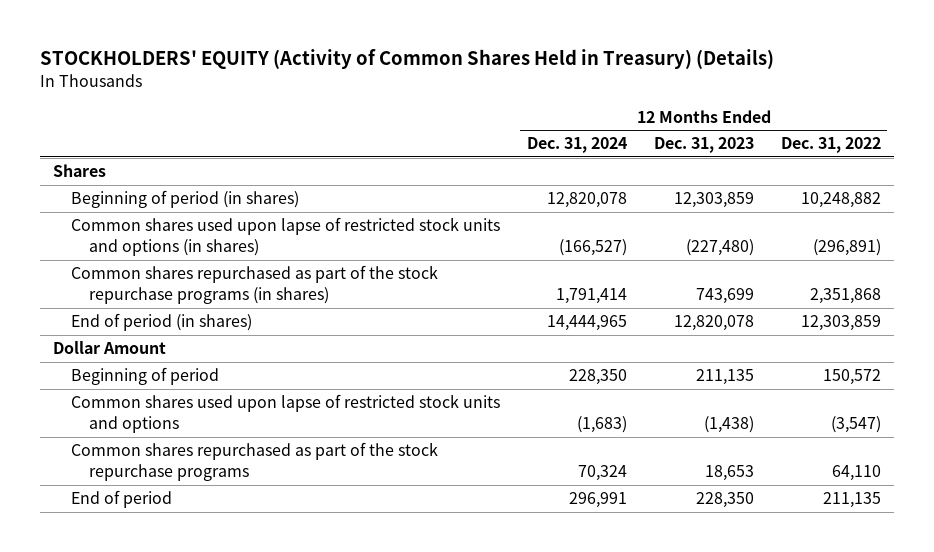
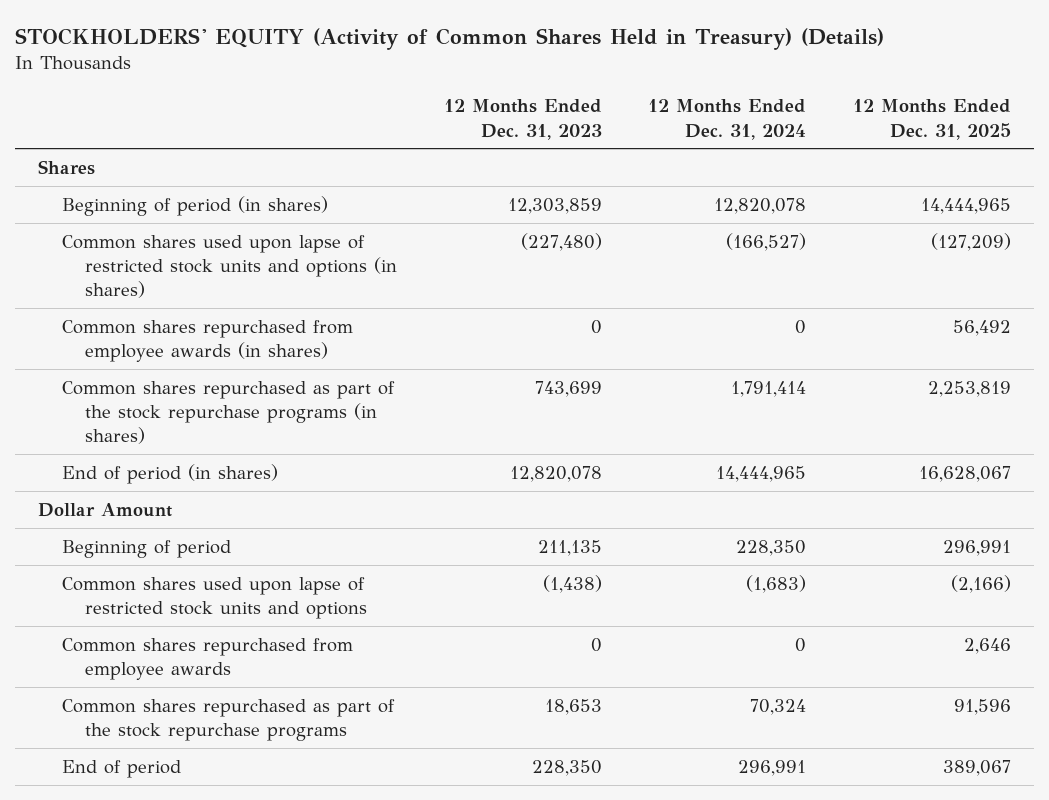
[780,137,881,154] Dec. 31, 2022 -> none
none -> [853,99,1012,140] 12 Months Ended Dec. 31, 2025
none -> [61,319,353,362] Common shares repurchased from employee awards (in shares)
none -> [61,637,353,680] Common shares repurchased from employee awards

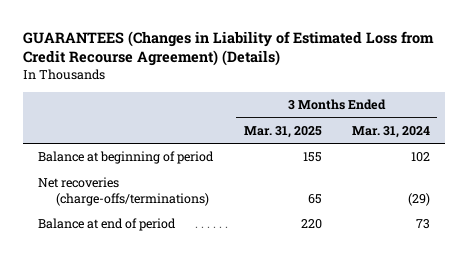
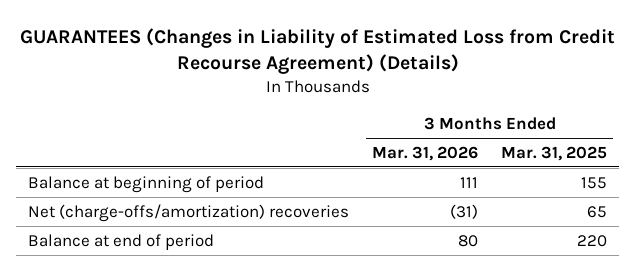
[351,126,430,139] Mar. 31, 2024 -> none
none -> [372,145,479,161] Mar. 31, 2026
[38,177,209,207] Net recoveries (charge-offs/terminations) -> [27,203,349,222] Net (charge-offs/amortization) recoveries

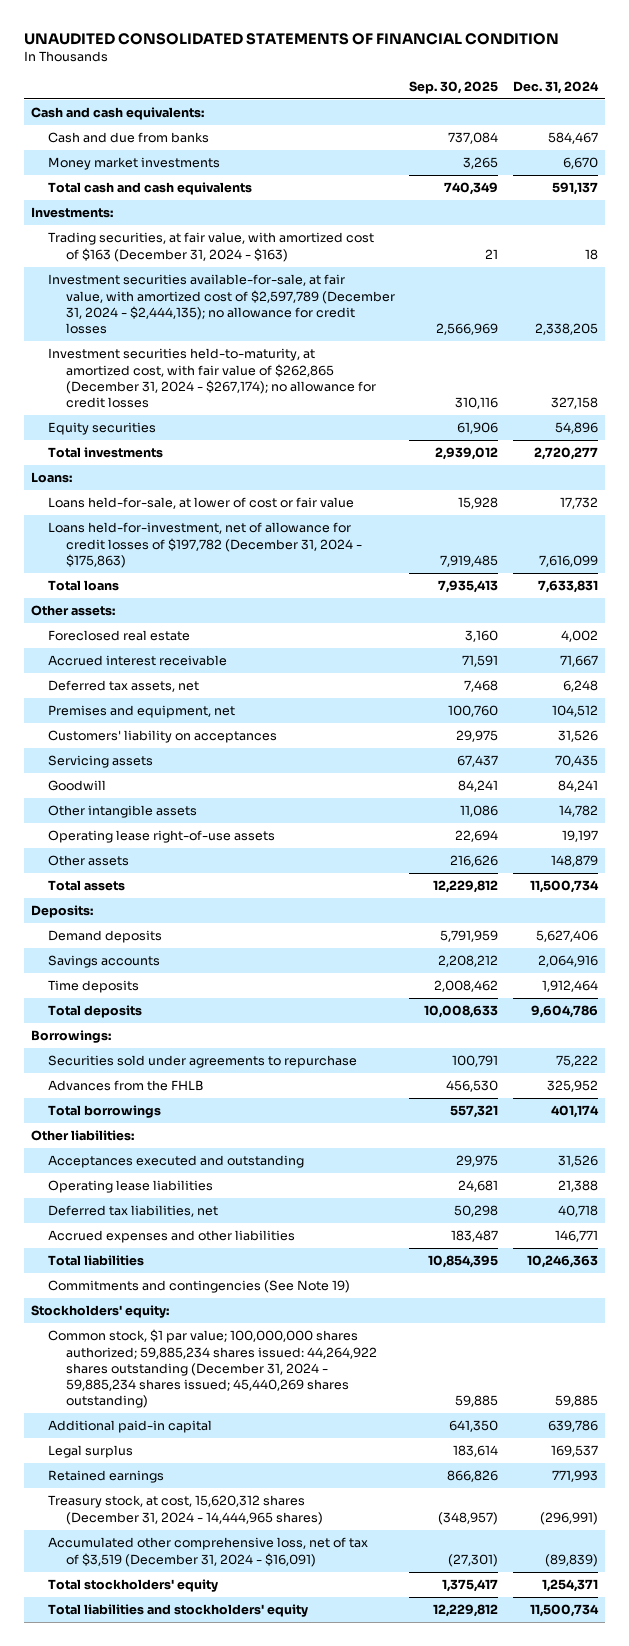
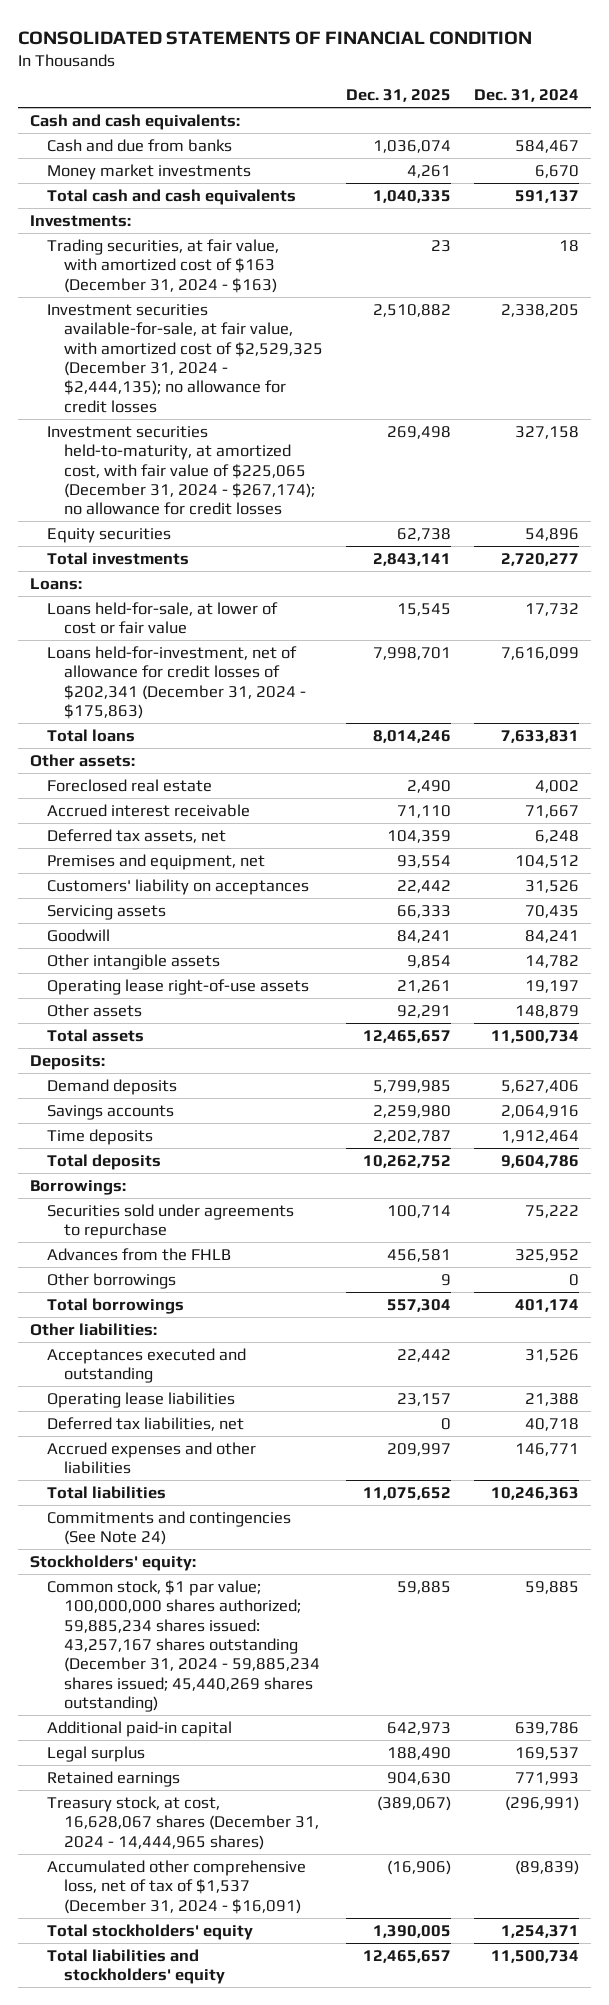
[23,32,559,45] UNAUDITED CONSOLIDATED STATEMENTS OF FINANCIAL CONDITION -> [18,30,533,45] CONSOLIDATED STATEMENTS OF FINANCIAL CONDITION
[409,80,499,94] Sep. 30, 2025 -> none
none -> [345,88,451,102] Dec. 31, 2025
[48,274,395,334] Investment securities available-for-sale, at fair value, with amortized cost of $2,597,789 (December 31, 2024 - $2,444,135); no allowance for credit losses -> [46,303,323,413] Investment securities available-for-sale, at fair value, with amortized cost of $2,529,325 (December 31, 2024 - $2,444,135); no allowance for credit losses
[48,348,376,408] Investment securities held-to-maturity, at amortized cost, with fair value of $262,865 (December 31, 2024 - $267,174); no allowance for credit losses -> [46,425,315,516] Investment securities held-to-maturity, at amortized cost, with fair value of $225,065 (December 31, 2024 - $267,174); no allowance for credit losses
[48,522,362,568] Loans held-for-investment, net of allowance for credit losses of $197,782 (December 31, 2024 - $175,863) -> [46,645,306,719] Loans held-for-investment, net of allowance for credit losses of $202,341 (December 31, 2024 - $175,863)
none -> [46,1272,176,1289] Other borrowings
[48,1280,351,1294] Commitments and contingencies (See Note 19) -> [46,1510,291,1546] Commitments and contingencies (See Note 24)
[48,1329,377,1409] Common stock, $1 par value; 100,000,000 shares authorized; 59,885,234 shares issued: 44,264,922 shares outstanding (December 31, 2024 - 59,885,234 shares issued; 45,440,269 shares outstanding) -> [46,1579,320,1713] Common stock, $1 par value; 100,000,000 shares authorized; 59,885,234 shares issued: 43,257,167 shares outstanding (December 31, 2024 - 59,885,234 shares issued; 45,440,269 shares outstanding)
[48,1495,323,1525] Treasury stock, at cost, 15,620,312 shares (December 31, 2024 - 14,444,965 shares) -> [46,1795,319,1850] Treasury stock, at cost, 16,628,067 shares (December 31, 2024 - 14,444,965 shares)
[48,1537,369,1567] Accumulated other comprehensive loss, net of tax of $3,519 (December 31, 2024 - $16,091) -> [46,1859,306,1914] Accumulated other comprehensive loss, net of tax of $1,537 (December 31, 2024 - $16,091)

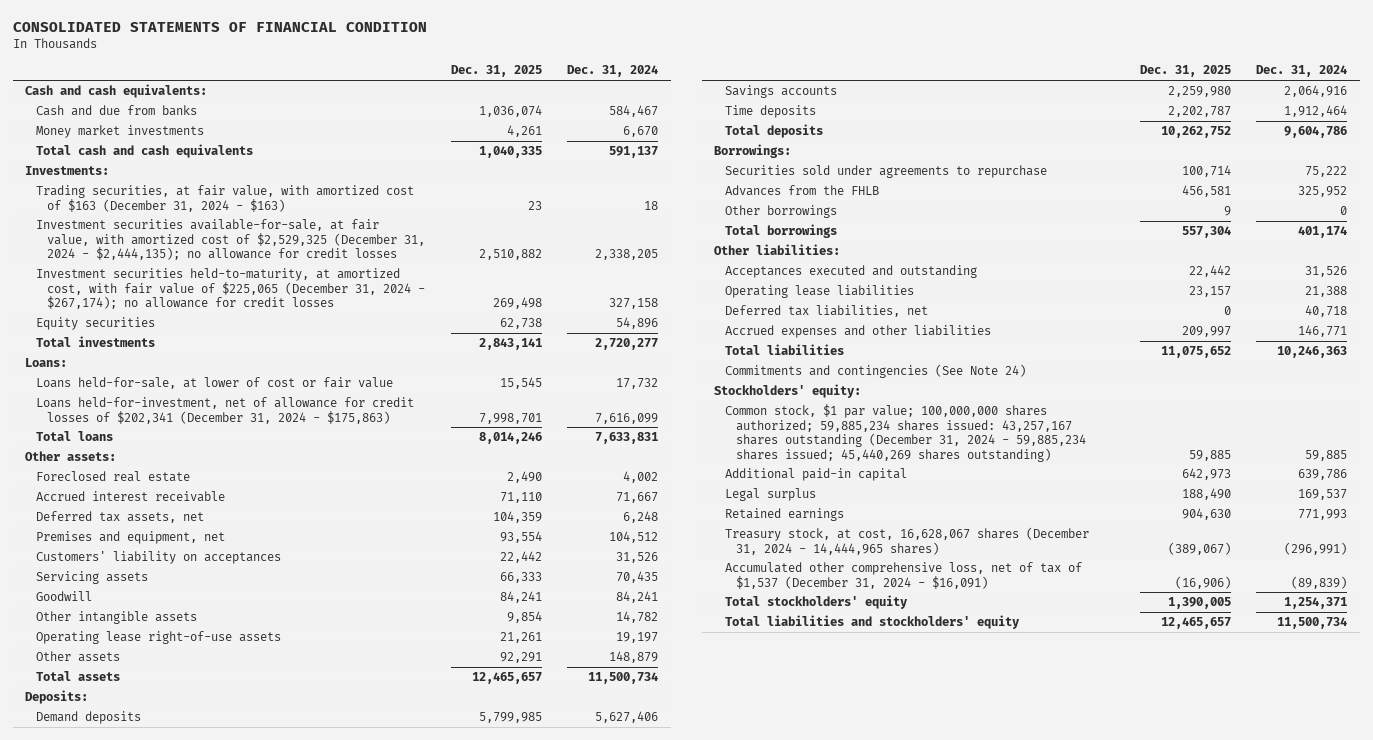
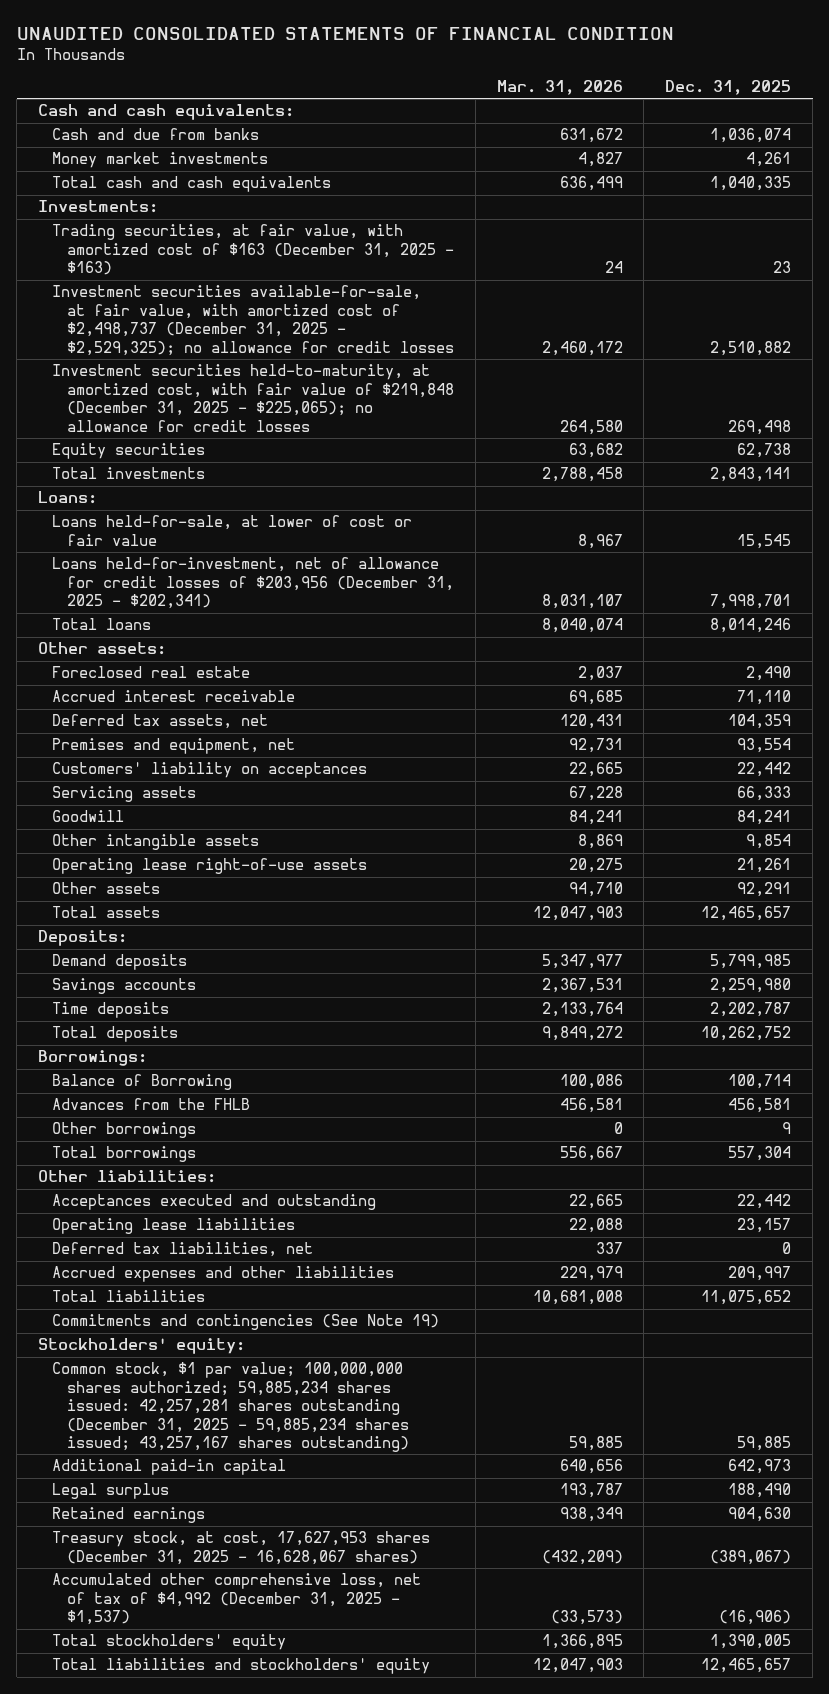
[12,21,427,32] CONSOLIDATED STATEMENTS OF FINANCIAL CONDITION -> [16,26,674,40] UNAUDITED CONSOLIDATED STATEMENTS OF FINANCIAL CONDITION
[567,65,659,78] Dec. 31, 2024 -> none
none -> [496,79,623,95] Mar. 31, 2026
[36,185,415,212] Trading securities, at fair value, with amortized cost of $163 (December 31, 2024 - $163) -> [52,224,454,276] Trading securities, at fair value, with amortized cost of $163 (December 31, 2025 - $163)
[36,219,426,261] Investment securities available-for-sale, at fair value, with amortized cost of $2,529,325 (December 31, 2024 - $2,444,135); no allowance for credit losses -> [52,285,454,356] Investment securities available-for-sale, at fair value, with amortized cost of $2,498,737 (December 31, 2025 - $2,529,325); no allowance for credit losses
[36,268,426,310] Investment securities held-to-maturity, at amortized cost, with fair value of $225,065 (December 31, 2024 - $267,174); no allowance for credit losses -> [52,364,454,432] Investment securities held-to-maturity, at amortized cost, with fair value of $219,848 (December 31, 2025 - $225,065); no allowance for credit losses
[36,397,415,424] Loans held-for-investment, net of allowance for credit losses of $202,341 (December 31, 2024 - $175,863) -> [52,557,454,610] Loans held-for-investment, net of allowance for credit losses of $203,956 (December 31, 2025 - $202,341)
[725,165,1048,179] Securities sold under agreements to repurchase -> [52,1074,233,1091] Balance of Borrowing
[725,364,1027,379] Commitments and contingencies (See Note 24) -> [52,1314,440,1331] Commitments and contingencies (See Note 19)
[725,404,1087,462] Common stock, $1 par value; 100,000,000 shares authorized; 59,885,234 shares issued: 43,257,167 shares outstanding (December 31, 2024 - 59,885,234 shares issued; 45,440,269 shares outstanding) -> [52,1362,409,1453] Common stock, $1 par value; 100,000,000 shares authorized; 59,885,234 shares issued: 42,257,281 shares outstanding (December 31, 2025 - 59,885,234 shares issued; 43,257,167 shares outstanding)
[725,527,1090,555] Treasury stock, at cost, 16,628,067 shares (December 31, 2024 - 14,444,965 shares) -> [52,1531,431,1565] Treasury stock, at cost, 17,627,953 shares (December 31, 2025 - 16,628,067 shares)
[725,562,1083,589] Accumulated other comprehensive loss, net of tax of $1,537 (December 31, 2024 - $16,091) -> [52,1573,422,1626] Accumulated other comprehensive loss, net of tax of $4,992 (December 31, 2025 - $1,537)

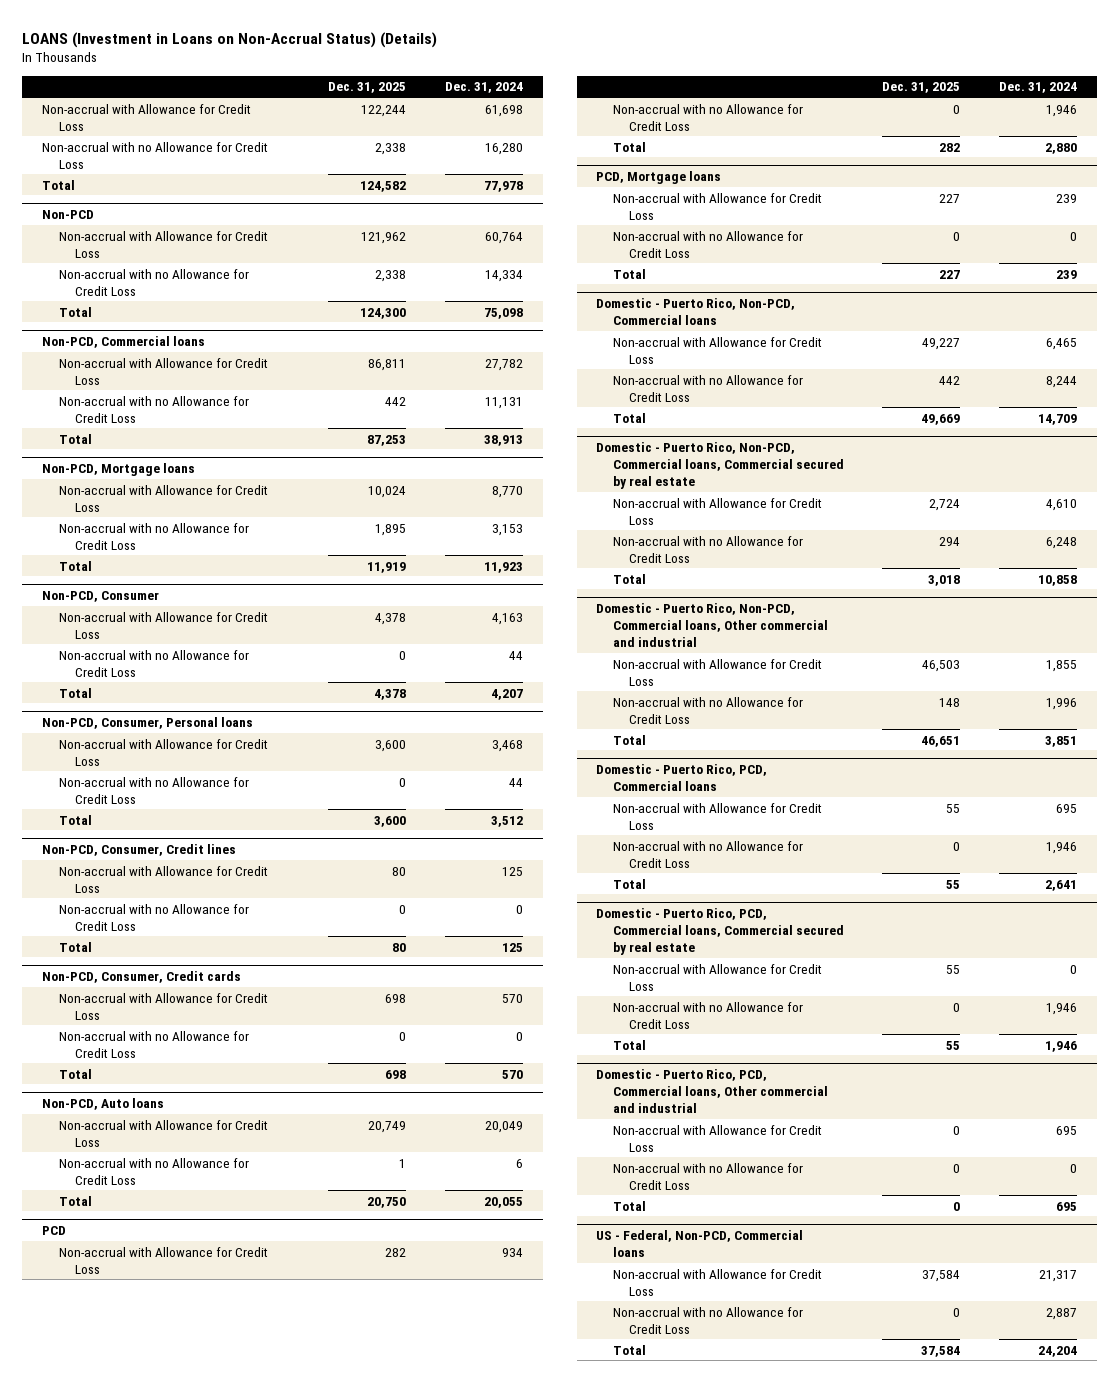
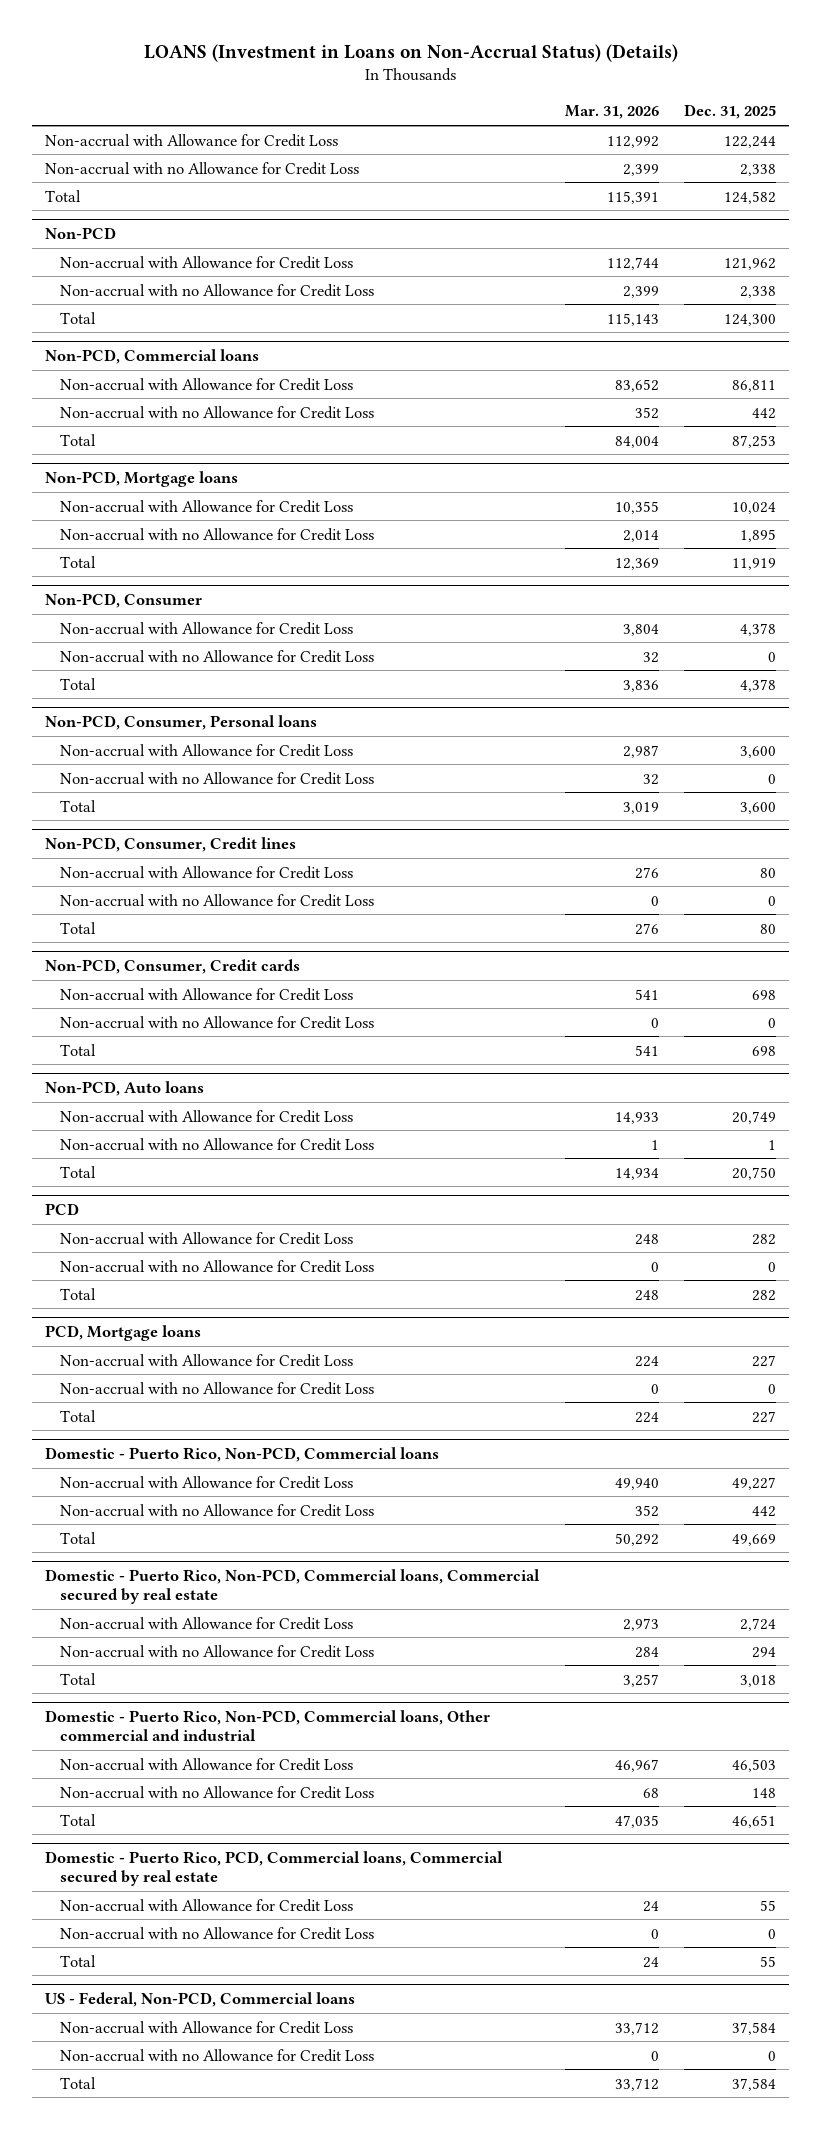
[445,82,524,94] Dec. 31, 2024 -> none
none -> [564,105,659,120] Mar. 31, 2026
[595,764,767,792] Domestic - Puerto Rico, PCD, Commercial loans -> none
[612,802,822,830] Non-accrual with Allowance for Credit Loss -> none
[612,840,803,868] Non-accrual with no Allowance for Credit Loss -> none
[612,878,646,889] Total -> none
[595,1069,828,1114] Domestic - Puerto Rico, PCD, Commercial loans, Other commercial and industrial -> none
[612,1124,822,1152] Non-accrual with Allowance for Credit Loss -> none
[612,1162,803,1190] Non-accrual with no Allowance for Credit Loss -> none
[612,1200,646,1211] Total -> none

